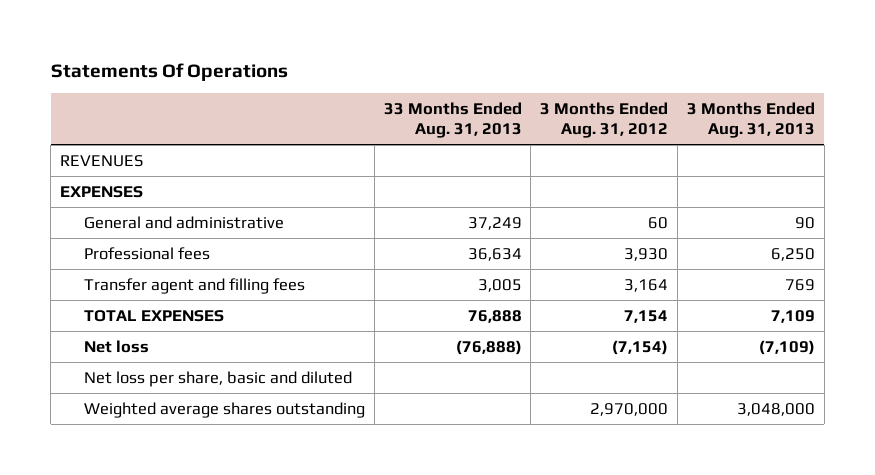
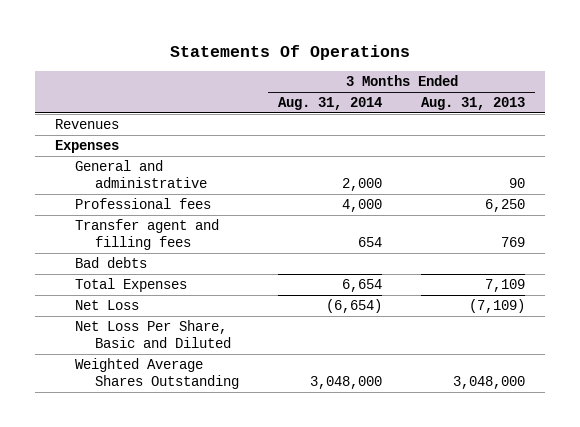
[383,102,522,139] 33 Months Ended Aug. 31, 2013 -> none
[540,102,669,139] 3 Months Ended Aug. 31, 2012 -> none
none -> [278,97,383,111] Aug. 31, 2014
[60,154,144,167] REVENUES -> [54,119,119,130] Revenues
[60,185,144,198] EXPENSES -> [54,140,119,154] Expenses
none -> [74,257,147,269] Bad debts
[84,309,225,322] TOTAL EXPENSES -> [74,278,187,293] Total Expenses
[84,339,150,353] Net loss -> [74,300,139,311] Net Loss
[84,370,353,387] Net loss per share, basic and diluted -> [74,320,231,348] Net Loss Per Share, Basic and Diluted
[84,401,366,418] Weighted average shares outstanding -> [74,358,239,389] Weighted Average Shares Outstanding

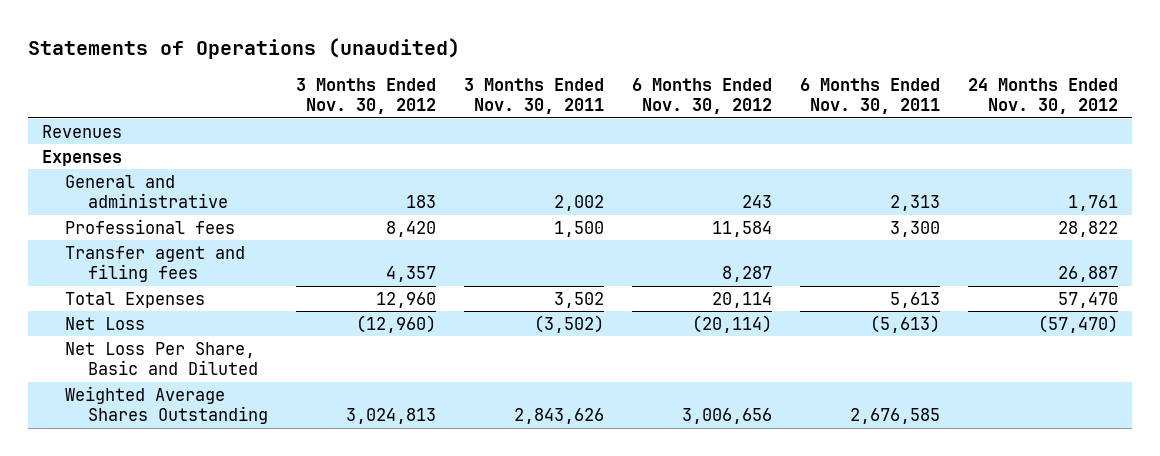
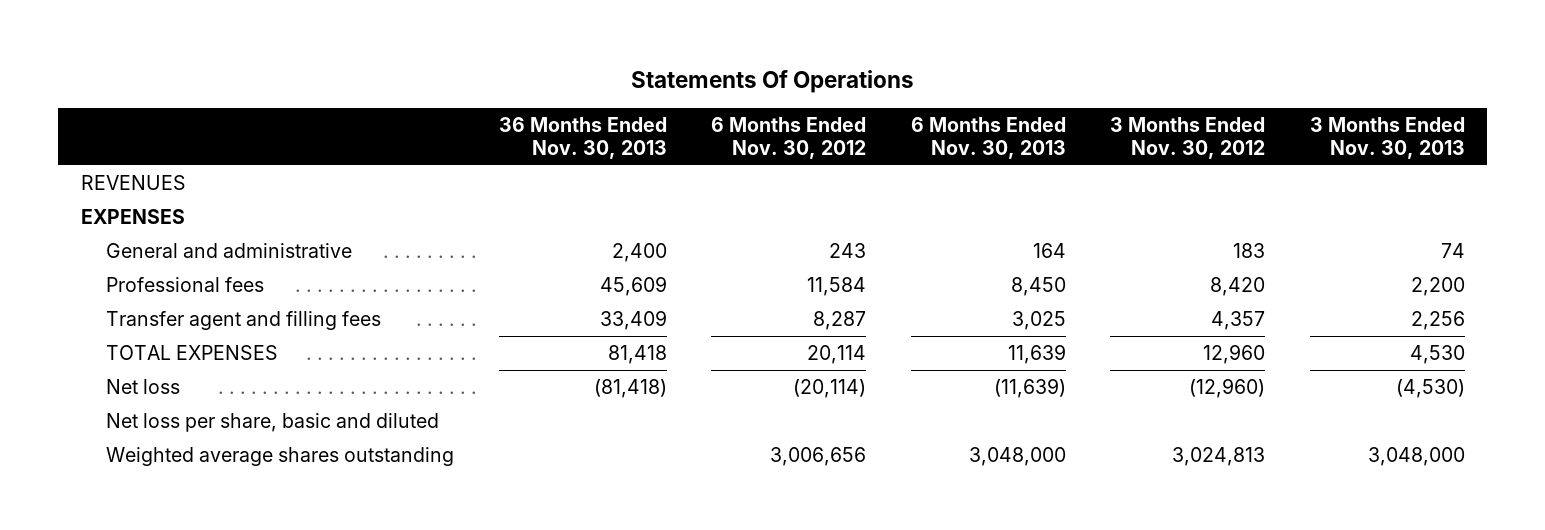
[28,37,461,59] Statements of Operations (unaudited) -> [630,70,914,94] Statements Of Operations
[464,77,605,115] 3 Months Ended Nov. 30, 2011 -> none
[800,77,941,115] 6 Months Ended Nov. 30, 2011 -> none
[968,77,1119,115] 24 Months Ended Nov. 30, 2012 -> none
none -> [498,116,667,159] 36 Months Ended Nov. 30, 2013
none -> [910,116,1066,159] 6 Months Ended Nov. 30, 2013
none -> [1309,116,1465,159] 3 Months Ended Nov. 30, 2013
[42,124,123,138] Revenues -> [80,175,186,191] REVENUES
[42,149,123,166] Expenses -> [80,209,185,225] EXPENSES
[65,245,246,283] Transfer agent and filing fees -> [106,311,382,331] Transfer agent and filling fees
[65,291,206,308] Total Expenses -> [106,345,279,361] TOTAL EXPENSES
[65,316,146,330] Net Loss -> [106,379,181,395] Net loss
[65,341,259,376] Net Loss Per Share, Basic and Diluted -> [106,413,440,433] Net loss per share, basic and diluted
[65,385,269,425] Weighted Average Shares Outstanding -> [106,447,455,467] Weighted average shares outstanding

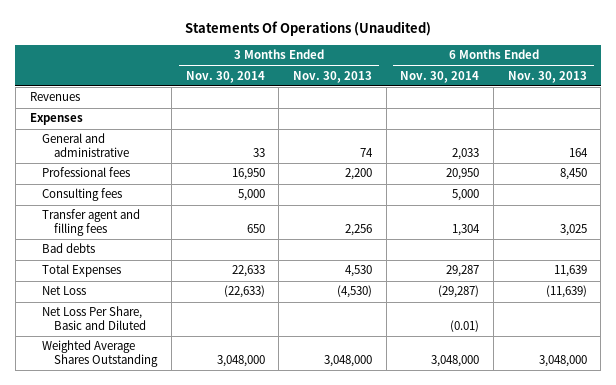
[630,70,914,94] Statements Of Operations -> [185,21,432,37] Statements Of Operations (Unaudited)
[498,116,667,159] 36 Months Ended Nov. 30, 2013 -> none
[711,116,867,159] 6 Months Ended Nov. 30, 2012 -> none
[1110,116,1266,159] 3 Months Ended Nov. 30, 2012 -> none
none -> [185,70,265,83] Nov. 30, 2014
none -> [400,70,480,83] Nov. 30, 2014
[80,175,186,191] REVENUES -> [29,92,80,102] Revenues
[80,209,185,225] EXPENSES -> [29,113,83,126] Expenses
none -> [41,188,122,202] Consulting fees
none -> [41,243,95,254] Bad debts
[106,345,279,361] TOTAL EXPENSES -> [41,264,121,278] Total Expenses
[106,379,181,395] Net loss -> [41,286,86,296] Net Loss
[106,413,440,433] Net loss per share, basic and diluted -> [41,306,147,331] Net Loss Per Share, Basic and Diluted
[106,447,455,467] Weighted average shares outstanding -> [41,340,159,368] Weighted Average Shares Outstanding

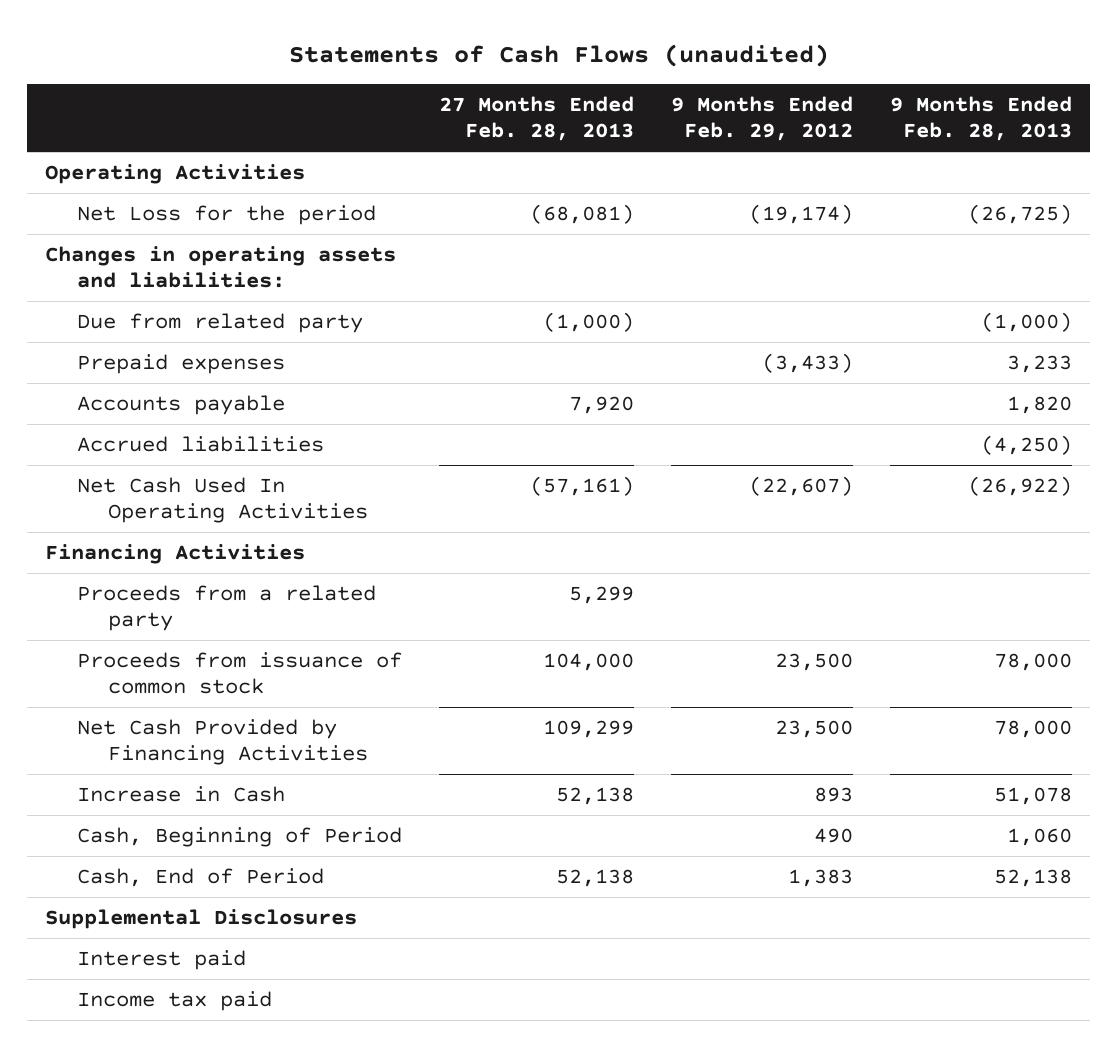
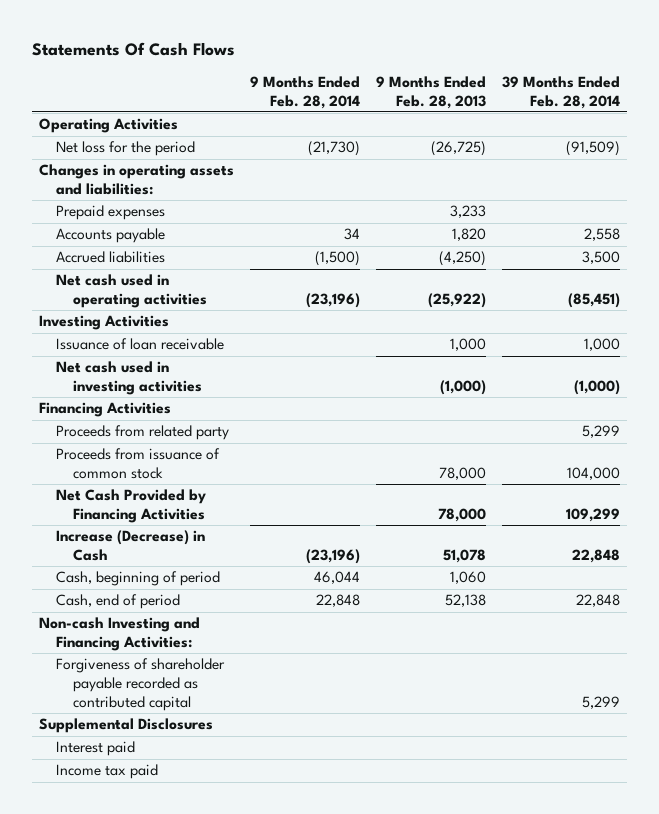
[288,43,829,67] Statements of Cash Flows (unaudited) -> [31,42,235,57] Statements Of Cash Flows
[438,95,634,142] 27 Months Ended Feb. 28, 2013 -> none
[670,95,853,142] 9 Months Ended Feb. 29, 2012 -> none
none -> [250,76,361,109] 9 Months Ended Feb. 28, 2014
none -> [501,76,620,109] 39 Months Ended Feb. 28, 2014
[76,205,376,226] Net Loss for the period -> [56,141,196,157] Net loss for the period
[76,313,363,334] Due from related party -> none
[76,477,368,524] Net Cash Used In Operating Activities -> [56,274,207,309] Net cash used in operating activities
[967,476,1072,497] (26,922) -> [427,293,486,309] (25,922)
none -> [39,315,170,331] Investing Activities
none -> [56,338,225,351] Issuance of loan receivable
none -> [56,361,202,396] Net cash used in investing activities
[76,585,376,632] Proceeds from a related party -> [56,425,230,441] Proceeds from related party
[76,786,285,803] Increase in Cash -> [56,530,206,562] Increase (Decrease) in Cash
[76,827,402,848] Cash, Beginning of Period -> [56,571,221,587] Cash, beginning of period
[76,868,324,888] Cash, End of Period -> [56,594,181,610] Cash, end of period
none -> [39,617,201,652] Non-cash Investing and Financing Activities:
none -> [56,658,226,711] Forgiveness of shareholder payable recorded as contributed capital

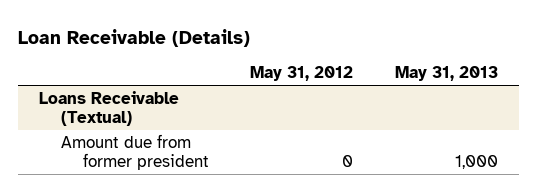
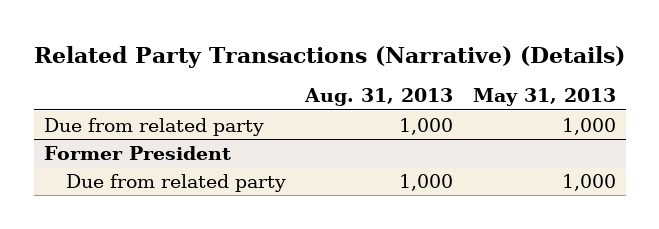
[18,28,251,47] Loan Receivable (Details) -> [33,45,625,68] Related Party Transactions (Narrative) (Details)
[250,66,354,82] May 31, 2012 -> none
none -> [304,88,454,107] Aug. 31, 2013
[39,91,180,127] Loans Receivable (Textual) -> none
[60,134,209,171] Amount due from former president -> [43,117,264,136] Due from related party
none -> [43,145,231,160] Former President
none -> [65,173,286,192] Due from related party

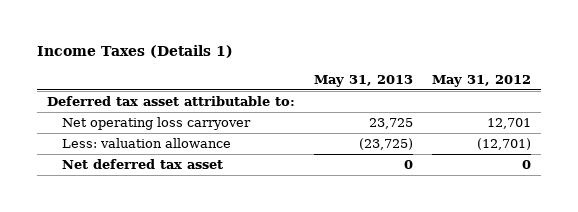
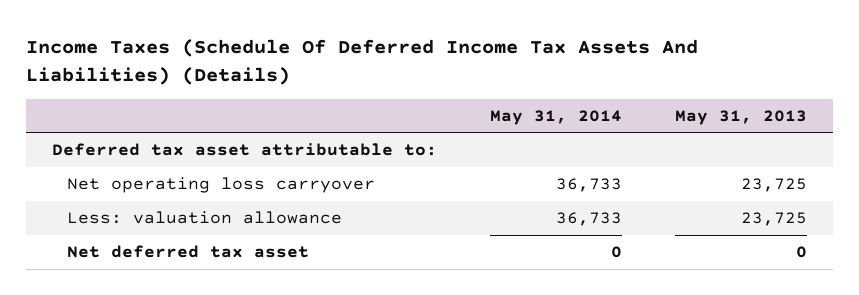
[37,45,234,59] Income Taxes (Details 1) -> [25,39,698,85] Income Taxes (Schedule Of Deferred Income Tax Assets And Liabilities) (Details)
[432,74,532,87] May 31, 2012 -> none
none -> [489,109,622,125] May 31, 2014
[359,138,414,151] (23,725) -> [740,212,807,227] 23,725

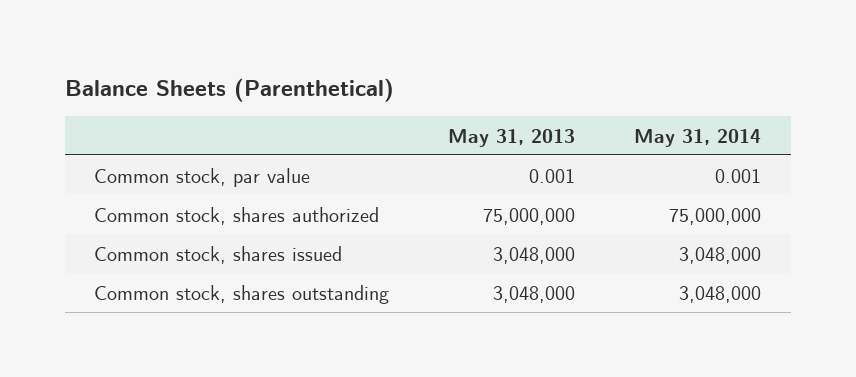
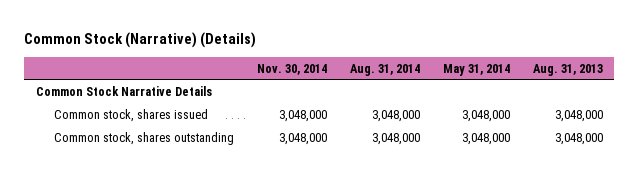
[64,77,394,102] Balance Sheets (Parenthetical) -> [24,31,257,48] Common Stock (Narrative) (Details)
[448,128,576,147] May 31, 2013 -> none
none -> [257,63,328,75] Nov. 30, 2014
none -> [349,63,420,76] Aug. 31, 2014
none -> [532,63,603,76] Aug. 31, 2013
[94,167,311,187] Common stock, par value -> none
[94,206,380,225] Common stock, shares authorized -> none
none -> [35,85,212,96] Common Stock Narrative Details

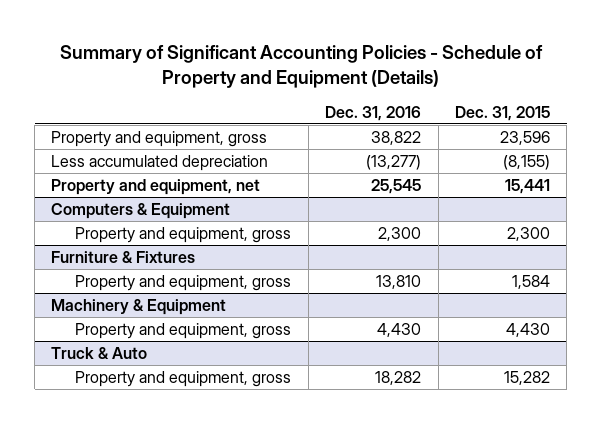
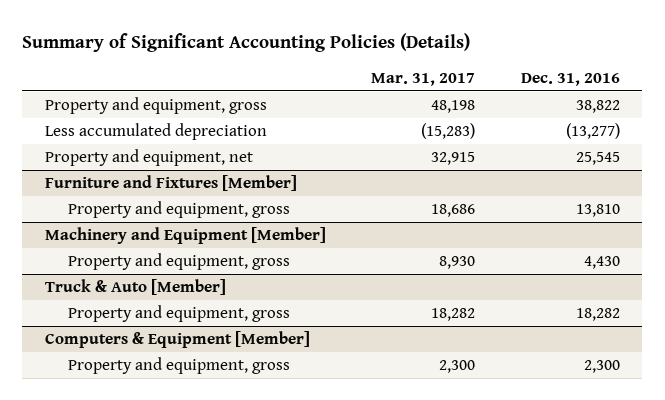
[59,45,543,89] Summary of Significant Accounting Policies - Schedule of Property and Equipment (Details) -> [22,32,471,52] Summary of Significant Accounting Policies (Details)
[454,105,550,121] Dec. 31, 2015 -> none
none -> [371,72,476,86] Mar. 31, 2017
[51,202,231,219] Computers & Equipment -> none
[75,226,292,243] Property and equipment, gross -> none
[51,250,196,263] Furniture & Fixtures -> [44,175,297,192] Furniture and Fixtures [Member]
[51,298,227,315] Machinery & Equipment -> [44,227,326,245] Machinery and Equipment [Member]
[51,346,148,359] Truck & Auto -> [44,279,226,296] Truck & Auto [Member]
none -> [44,331,310,349] Computers & Equipment [Member]
none -> [67,357,290,375] Property and equipment, gross

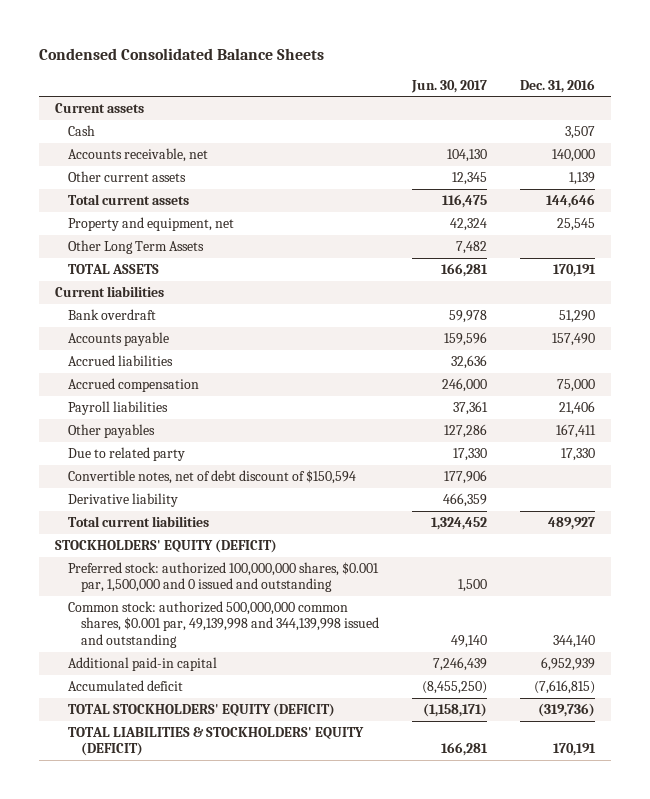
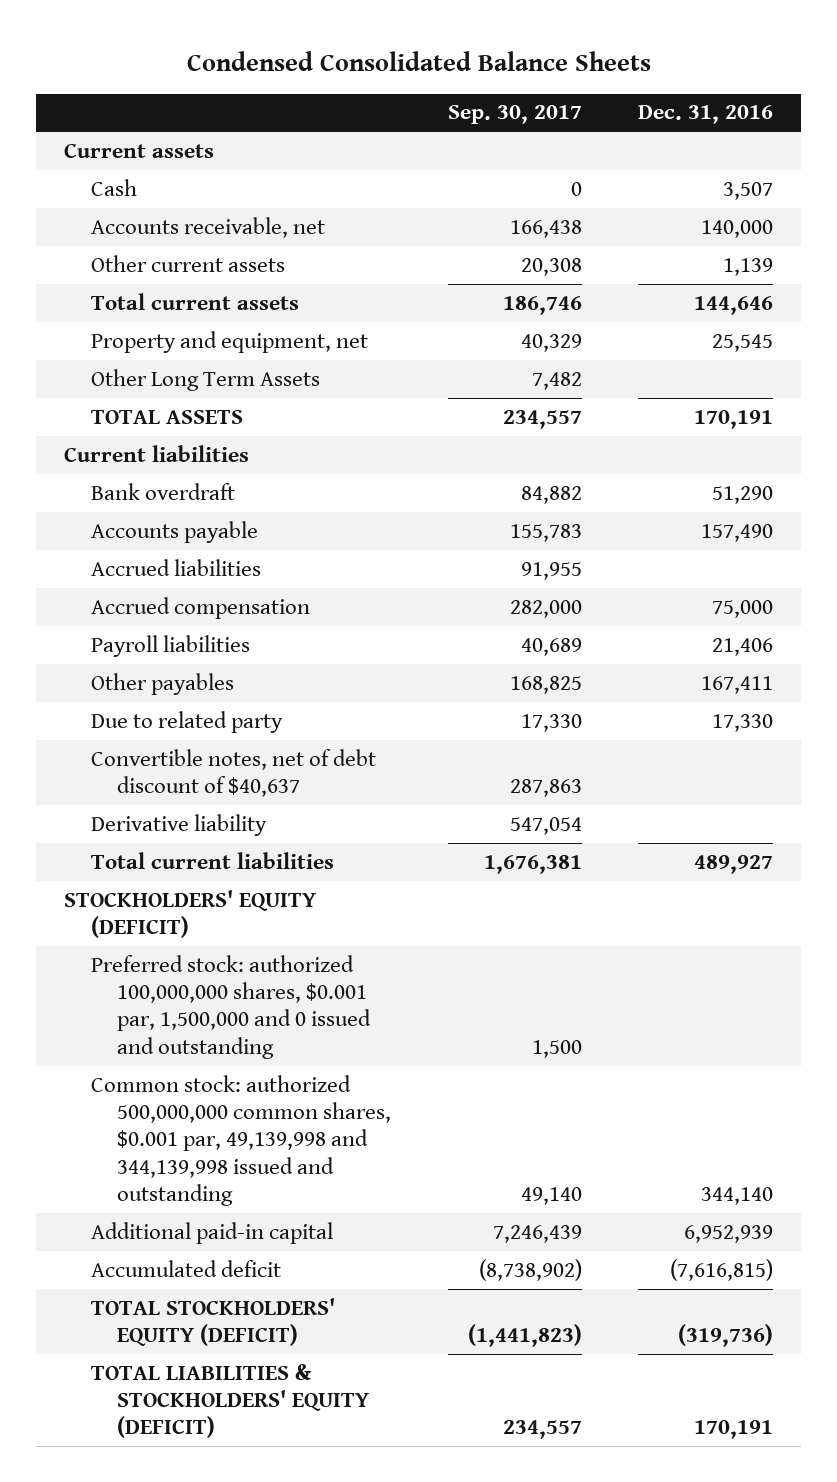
[410,79,487,93] Jun. 30, 2017 -> none
none -> [447,105,582,125] Sep. 30, 2017
[68,470,357,485] Convertible notes, net of debt discount of $150,594 -> [90,748,376,798] Convertible notes, net of debt discount of $40,637

